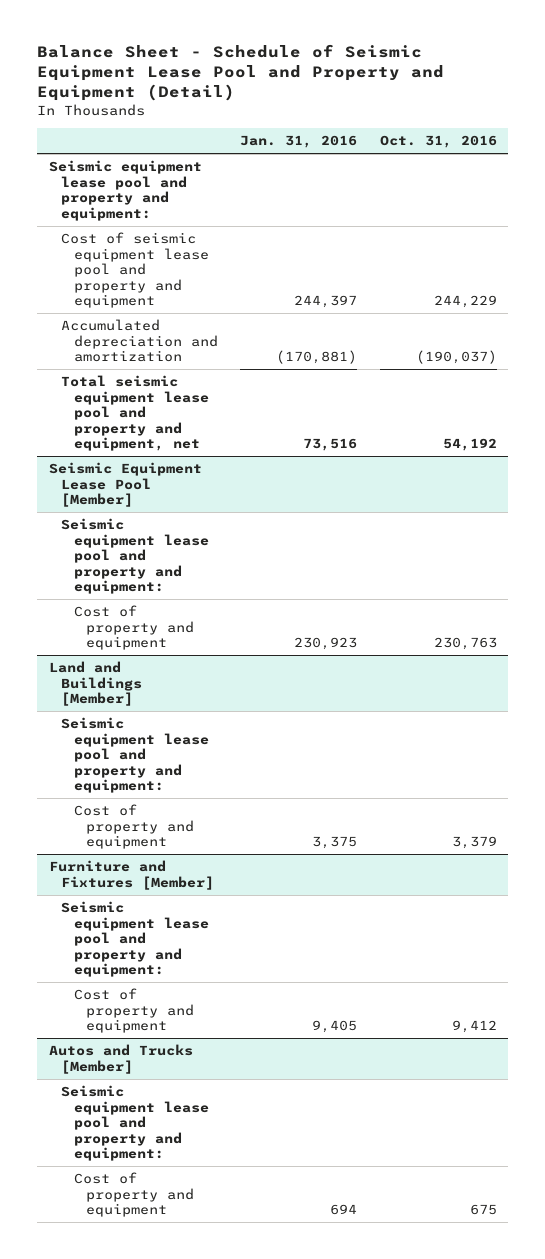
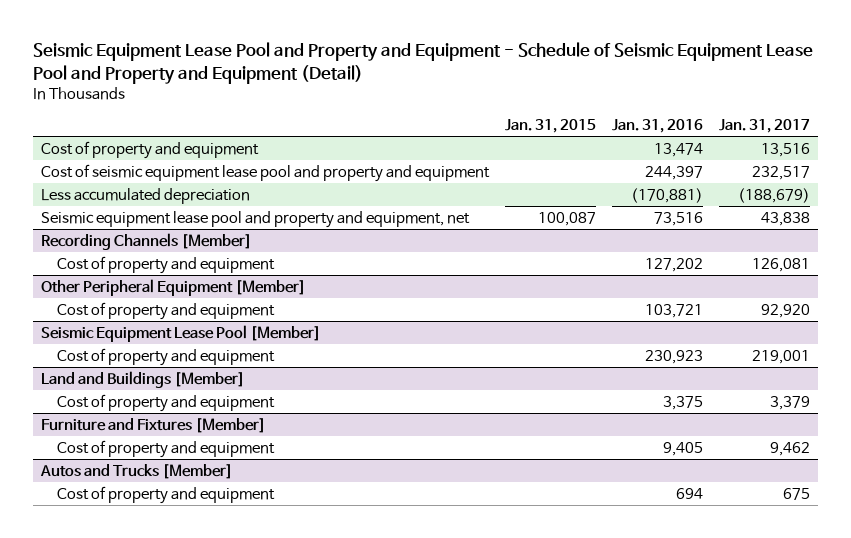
[37,44,445,102] Balance Sheet - Schedule of Seismic Equipment Lease Pool and Property and Equipment (Detail) -> [32,41,813,84] Seismic Equipment Lease Pool and Property and Equipment - Schedule of Seismic Equipment Lease Pool and Property and Equipment (Detail)
[379,134,497,148] Oct. 31, 2016 -> none
none -> [504,119,596,134] Jan. 31, 2015
none -> [719,119,811,134] Jan. 31, 2017
[48,160,202,221] Seismic equipment lease pool and property and equipment: -> none
none -> [40,140,259,159] Cost of property and equipment
[61,319,218,363] Accumulated depreciation and amortization -> [40,187,250,204] Less accumulated depreciation
[61,375,209,452] Total seismic equipment lease pool and property and equipment, net -> [40,210,470,228] Seismic equipment lease pool and property and equipment, net
none -> [40,232,252,250] Recording Channels [Member]
none -> [56,255,275,274] Cost of property and equipment
none -> [40,278,306,296] Other Peripheral Equipment [Member]
none -> [56,301,275,320] Cost of property and equipment
[61,518,209,595] Seismic equipment lease pool and property and equipment: -> none
[61,717,209,794] Seismic equipment lease pool and property and equipment: -> none
[61,901,209,978] Seismic equipment lease pool and property and equipment: -> none
[61,1085,209,1162] Seismic equipment lease pool and property and equipment: -> none

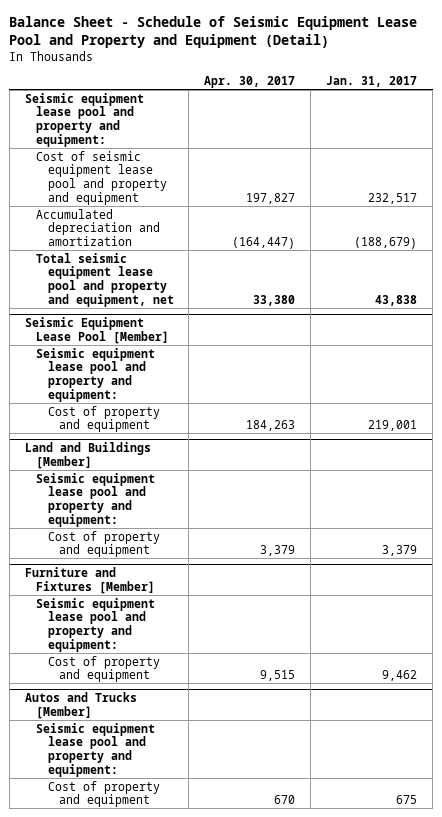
[32,41,813,84] Seismic Equipment Lease Pool and Property and Equipment - Schedule of Seismic Equipment Lease Pool and Property and Equipment (Detail) -> [9,16,418,49] Balance Sheet - Schedule of Seismic Equipment Lease Pool and Property and Equipment (Detail)
[504,119,596,134] Jan. 31, 2015 -> none
[611,119,703,134] Jan. 31, 2016 -> none
none -> [204,76,296,89] Apr. 30, 2017
[40,140,259,159] Cost of property and equipment -> none
none -> [24,92,144,147] Seismic equipment lease pool and property and equipment:
[40,232,252,250] Recording Channels [Member] -> none
[56,255,275,274] Cost of property and equipment -> none
[40,278,306,296] Other Peripheral Equipment [Member] -> none
[56,301,275,320] Cost of property and equipment -> none
[40,187,250,204] Less accumulated depreciation -> [36,208,160,246] Accumulated depreciation and amortization
[40,210,470,228] Seismic equipment lease pool and property and equipment, net -> [36,252,174,307] Total seismic equipment lease pool and property and equipment, net
none -> [36,347,156,402] Seismic equipment lease pool and property and equipment:
none -> [36,472,156,527] Seismic equipment lease pool and property and equipment:
none -> [36,597,156,652] Seismic equipment lease pool and property and equipment:
none -> [36,722,156,777] Seismic equipment lease pool and property and equipment:

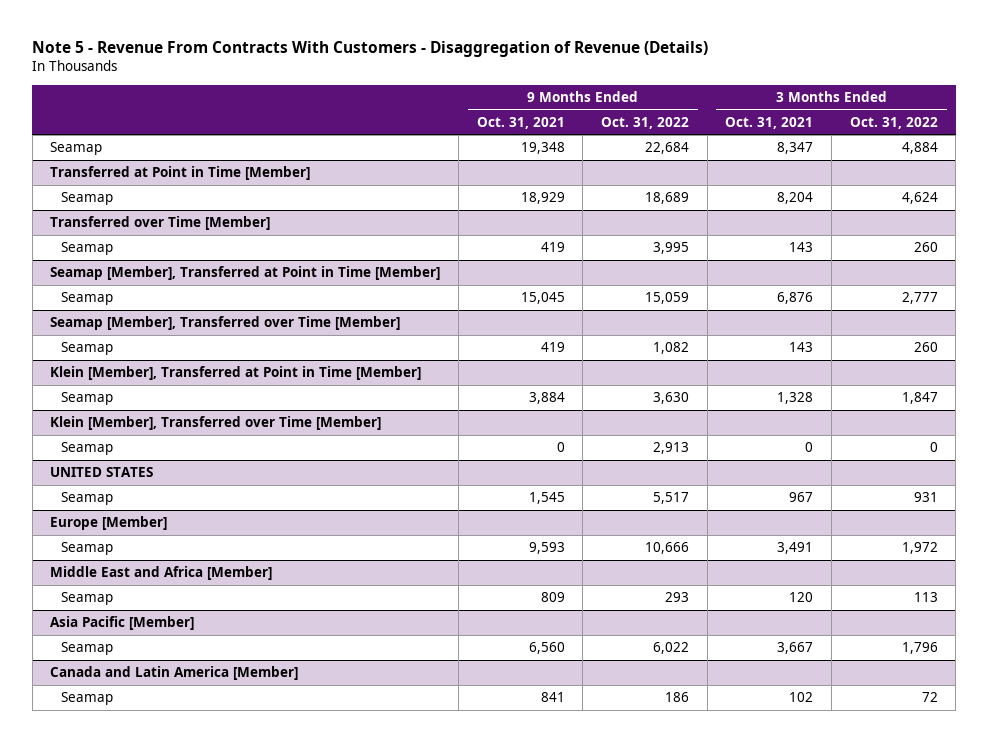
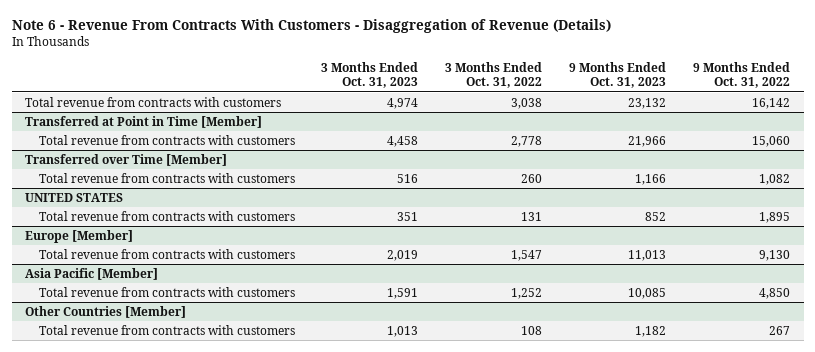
[32,41,709,58] Note 5 - Revenue From Contracts With Customers - Disaggregation of Revenue (Details) -> [11,19,611,34] Note 6 - Revenue From Contracts With Customers - Disaggregation of Revenue (Details)
[476,116,565,129] Oct. 31, 2021 -> none
[725,116,814,129] Oct. 31, 2021 -> none
none -> [321,61,419,89] 3 Months Ended Oct. 31, 2023
none -> [569,61,667,89] 9 Months Ended Oct. 31, 2023
[50,142,103,156] Seamap -> none
none -> [25,96,282,107] Total revenue from contracts with customers
[61,192,114,206] Seamap -> none
none -> [38,134,295,145] Total revenue from contracts with customers
[61,242,114,256] Seamap -> none
[50,266,441,281] Seamap [Member], Transferred at Point in Time [Member] -> none
[61,292,114,306] Seamap -> none
[50,316,401,331] Seamap [Member], Transferred over Time [Member] -> none
[50,366,422,381] Klein [Member], Transferred at Point in Time [Member] -> none
[61,392,114,406] Seamap -> none
[50,416,382,431] Klein [Member], Transferred over Time [Member] -> none
[61,442,114,456] Seamap -> none
[61,342,114,356] Seamap -> [38,172,295,183] Total revenue from contracts with customers
[61,492,114,506] Seamap -> none
none -> [38,210,295,221] Total revenue from contracts with customers
[61,542,114,556] Seamap -> none
[50,566,273,581] Middle East and Africa [Member] -> none
[61,592,114,606] Seamap -> none
none -> [38,248,295,259] Total revenue from contracts with customers
[61,642,114,656] Seamap -> none
[50,666,299,681] Canada and Latin America [Member] -> none
[61,692,114,706] Seamap -> none
none -> [38,286,295,297] Total revenue from contracts with customers
none -> [25,305,187,318] Other Countries [Member]
none -> [38,324,295,335] Total revenue from contracts with customers

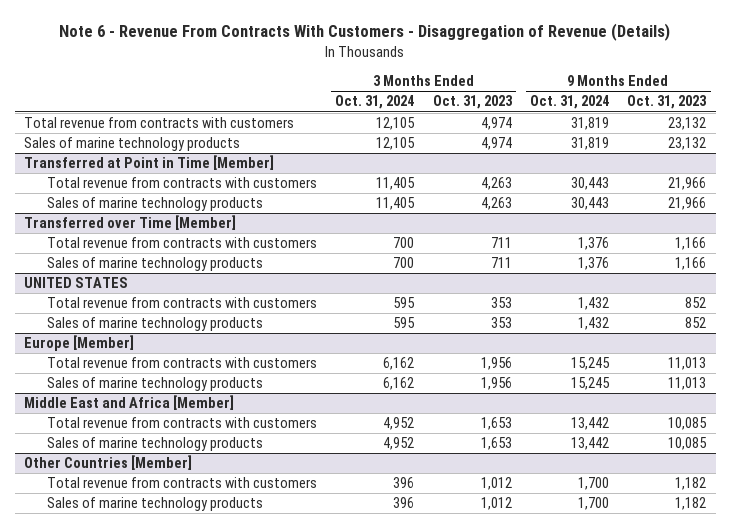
[445,61,543,89] 3 Months Ended Oct. 31, 2022 -> none
[693,61,791,89] 9 Months Ended Oct. 31, 2022 -> none
none -> [335,95,415,110] Oct. 31, 2024
none -> [530,95,610,110] Oct. 31, 2024
none -> [24,137,241,152] Sales of marine technology products
[387,135,419,147] 4,458 -> [480,177,512,191] 4,263
none -> [47,197,264,212] Sales of marine technology products
[397,173,419,183] 516 -> [490,237,512,249] 711
none -> [47,257,264,272] Sales of marine technology products
[397,211,419,221] 351 -> [490,297,512,309] 353
none -> [47,317,264,332] Sales of marine technology products
[25,267,159,280] Asia Pacific [Member] -> none
[387,249,419,261] 2,019 -> [480,357,512,371] 1,956
none -> [47,377,264,392] Sales of marine technology products
none -> [24,395,235,411] Middle East and Africa [Member]
[387,287,419,299] 1,591 -> [480,417,512,431] 1,653
none -> [47,437,264,452] Sales of marine technology products
[387,325,419,337] 1,013 -> [480,477,512,491] 1,012
none -> [47,497,264,512] Sales of marine technology products

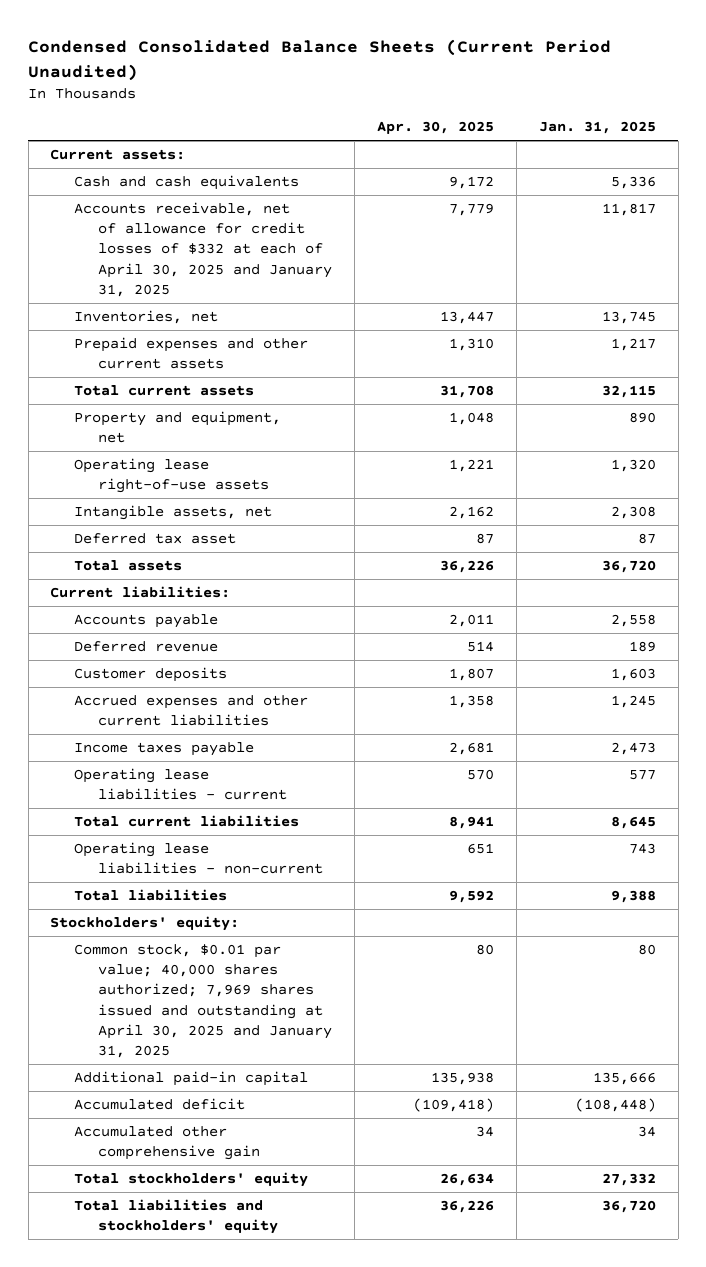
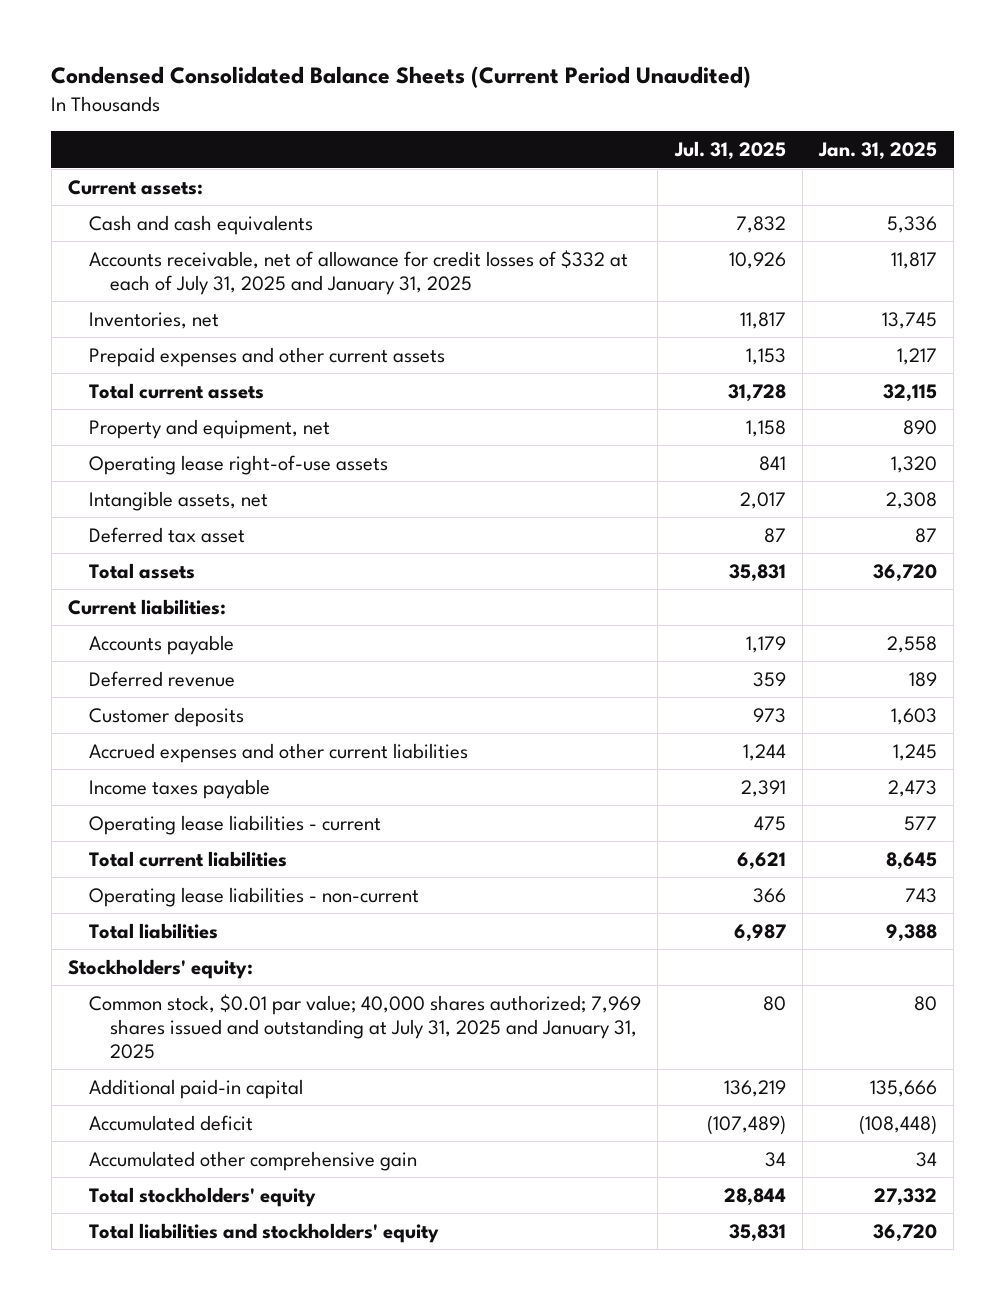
[377,121,495,135] Apr. 30, 2025 -> none
none -> [673,141,786,161] Jul. 31, 2025
[74,202,333,297] Accounts receivable, net of allowance for credit losses of $332 at each of April 30, 2025 and January 31, 2025 -> [89,249,629,295] Accounts receivable, net of allowance for credit losses of $332 at each of July 31, 2025 and January 31, 2025
[74,944,333,1059] Common stock, $0.01 par value; 40,000 shares authorized; 7,969 shares issued and outstanding at April 30, 2025 and January 31, 2025 -> [89,993,642,1059] Common stock, $0.01 par value; 40,000 shares authorized; 7,969 shares issued and outstanding at July 31, 2025 and January 31, 2025

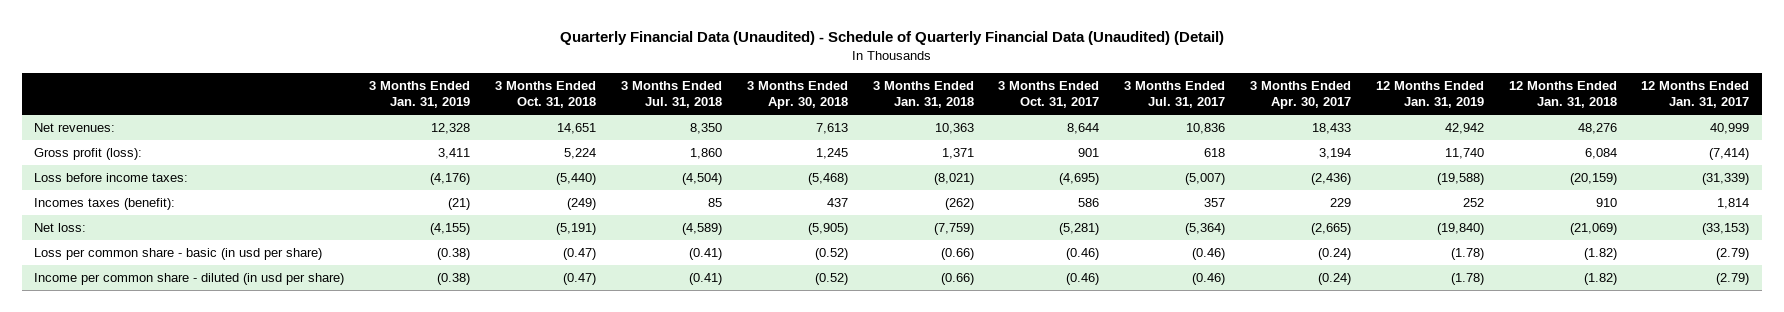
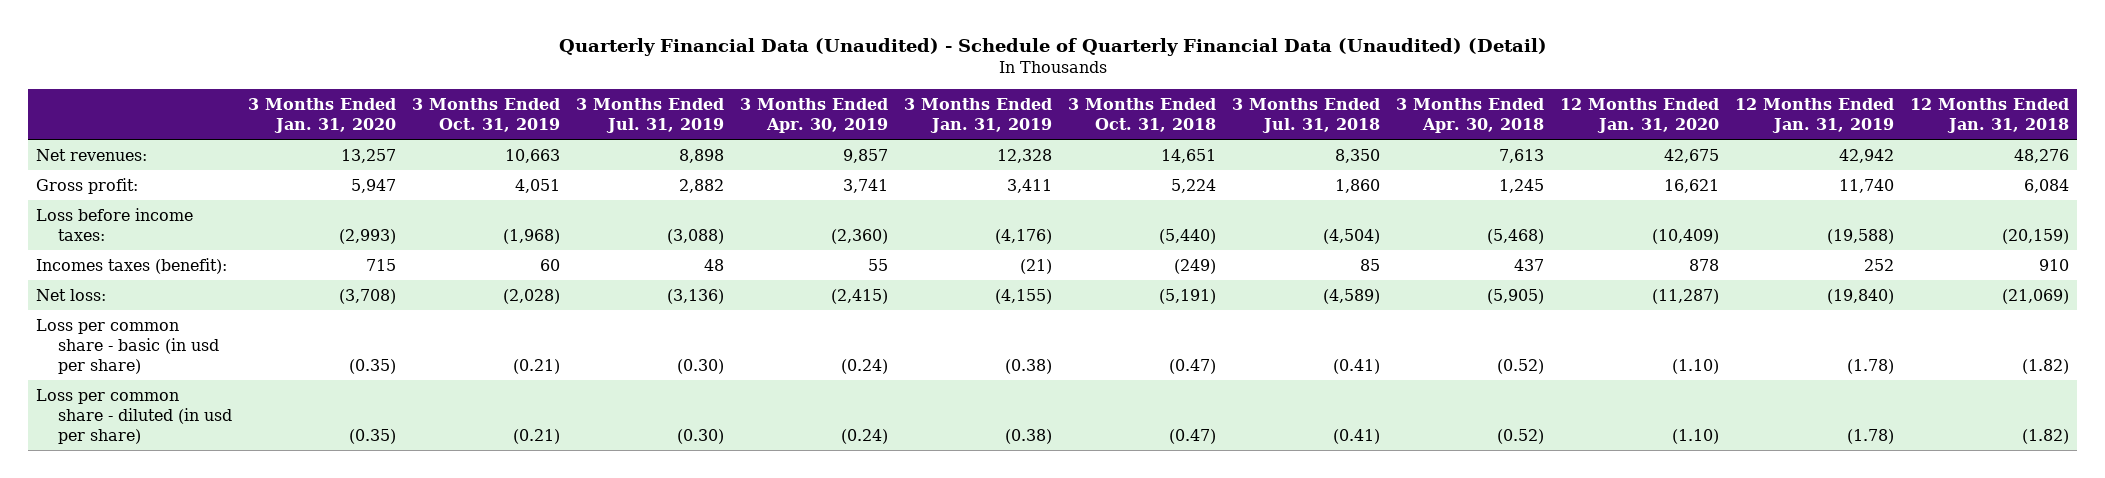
[872,81,974,109] 3 Months Ended Jan. 31, 2018 -> none
[998,81,1100,109] 3 Months Ended Oct. 31, 2017 -> none
[1124,81,1226,109] 3 Months Ended Jul. 31, 2017 -> none
[1249,81,1351,110] 3 Months Ended Apr. 30, 2017 -> none
[1641,81,1750,109] 12 Months Ended Jan. 31, 2017 -> none
none -> [248,97,397,133] 3 Months Ended Jan. 31, 2020
none -> [412,97,561,132] 3 Months Ended Oct. 31, 2019
none -> [576,97,725,133] 3 Months Ended Jul. 31, 2019
none -> [740,97,889,133] 3 Months Ended Apr. 30, 2019
none -> [1559,97,1719,133] 12 Months Ended Jan. 31, 2020
[34,148,143,161] Gross profit (loss): -> [36,177,139,194] Gross profit:
[34,273,345,286] Income per common share - diluted (in usd per share) -> [36,388,233,444] Loss per common share - diluted (in usd per share)

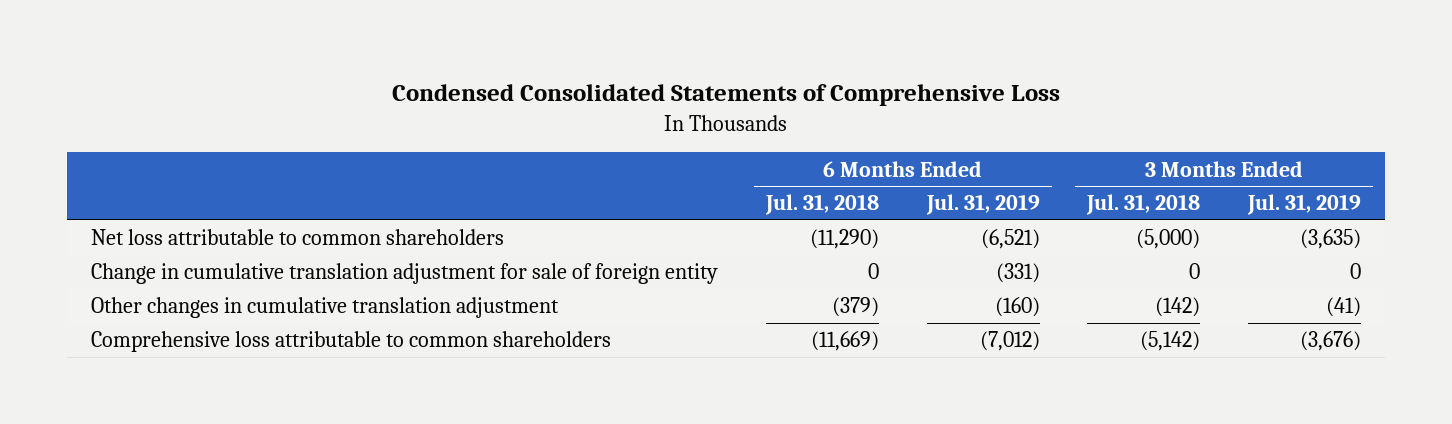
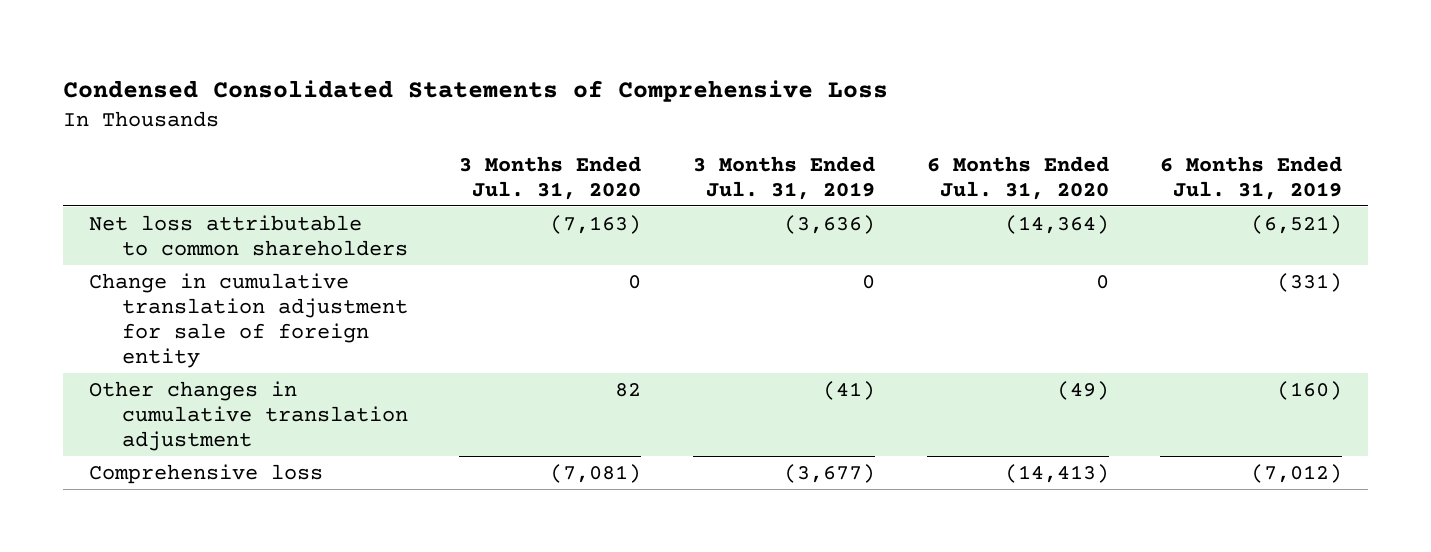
[764,194,879,216] Jul. 31, 2018 -> none
[1086,194,1201,216] Jul. 31, 2018 -> none
none -> [459,155,642,200] 3 Months Ended Jul. 31, 2020
none -> [926,155,1109,200] 6 Months Ended Jul. 31, 2020
[1300,229,1362,250] (3,635) -> [784,214,876,234] (3,636)
[91,331,612,353] Comprehensive loss attributable to common shareholders -> [88,463,323,484] Comprehensive loss
[1300,331,1362,352] (3,676) -> [784,463,876,483] (3,677)

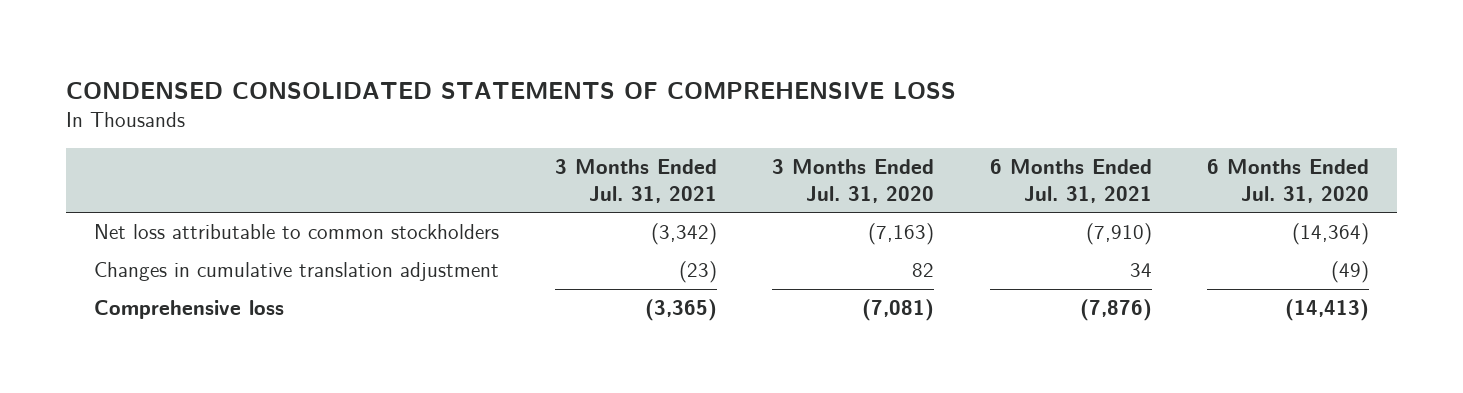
[63,80,889,103] Condensed Consolidated Statements of Comprehensive Loss -> [66,81,957,99] CONDENSED CONSOLIDATED STATEMENTS OF COMPREHENSIVE LOSS
[693,155,876,200] 3 Months Ended Jul. 31, 2019 -> none
[1160,155,1343,200] 6 Months Ended Jul. 31, 2019 -> none
none -> [554,158,717,203] 3 Months Ended Jul. 31, 2021
none -> [989,158,1152,203] 6 Months Ended Jul. 31, 2021
[88,272,408,369] Change in cumulative translation adjustment for sale of foreign entity -> none
[88,214,408,256] Net loss attributable to common shareholders -> [94,224,500,240] Net loss attributable to common stockholders
[88,380,408,451] Other changes in cumulative translation adjustment -> [94,262,500,282] Changes in cumulative translation adjustment

